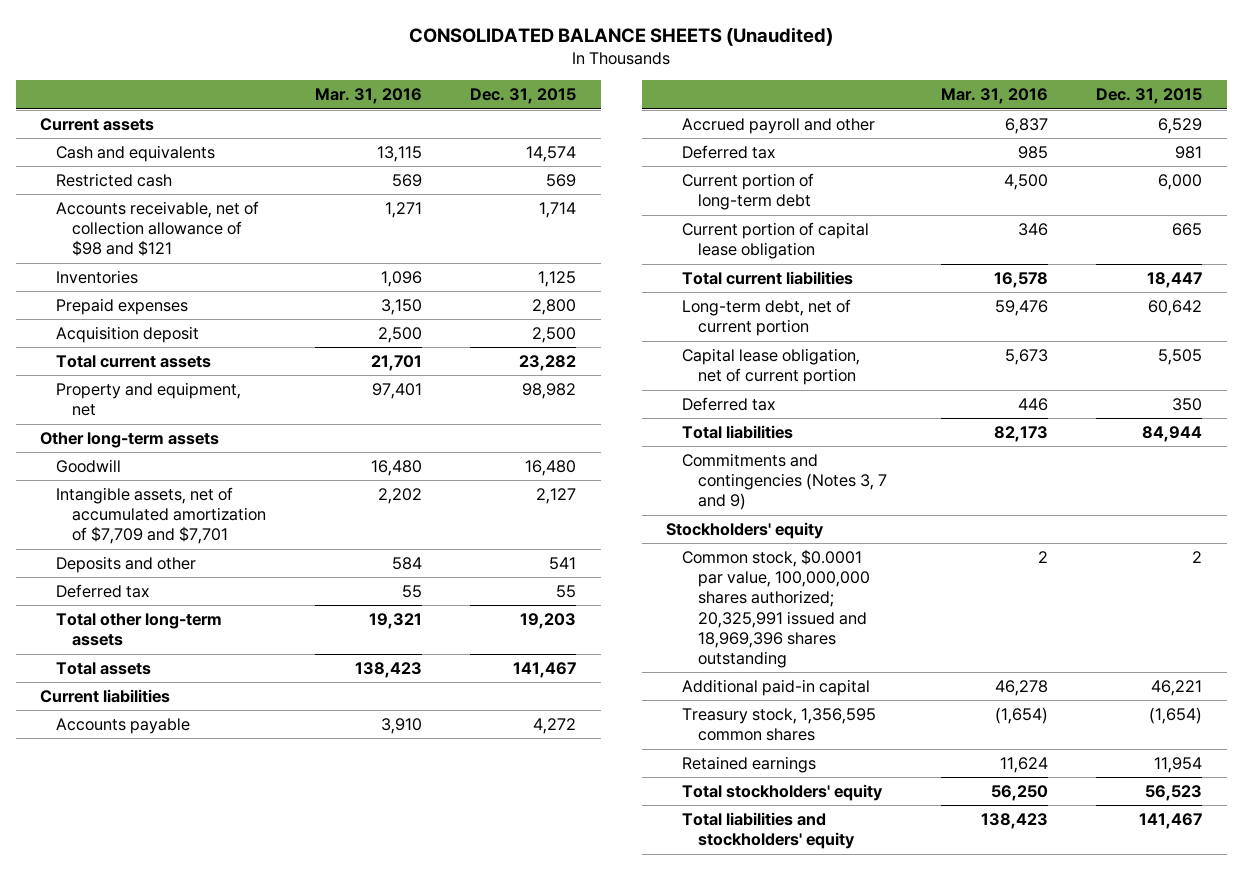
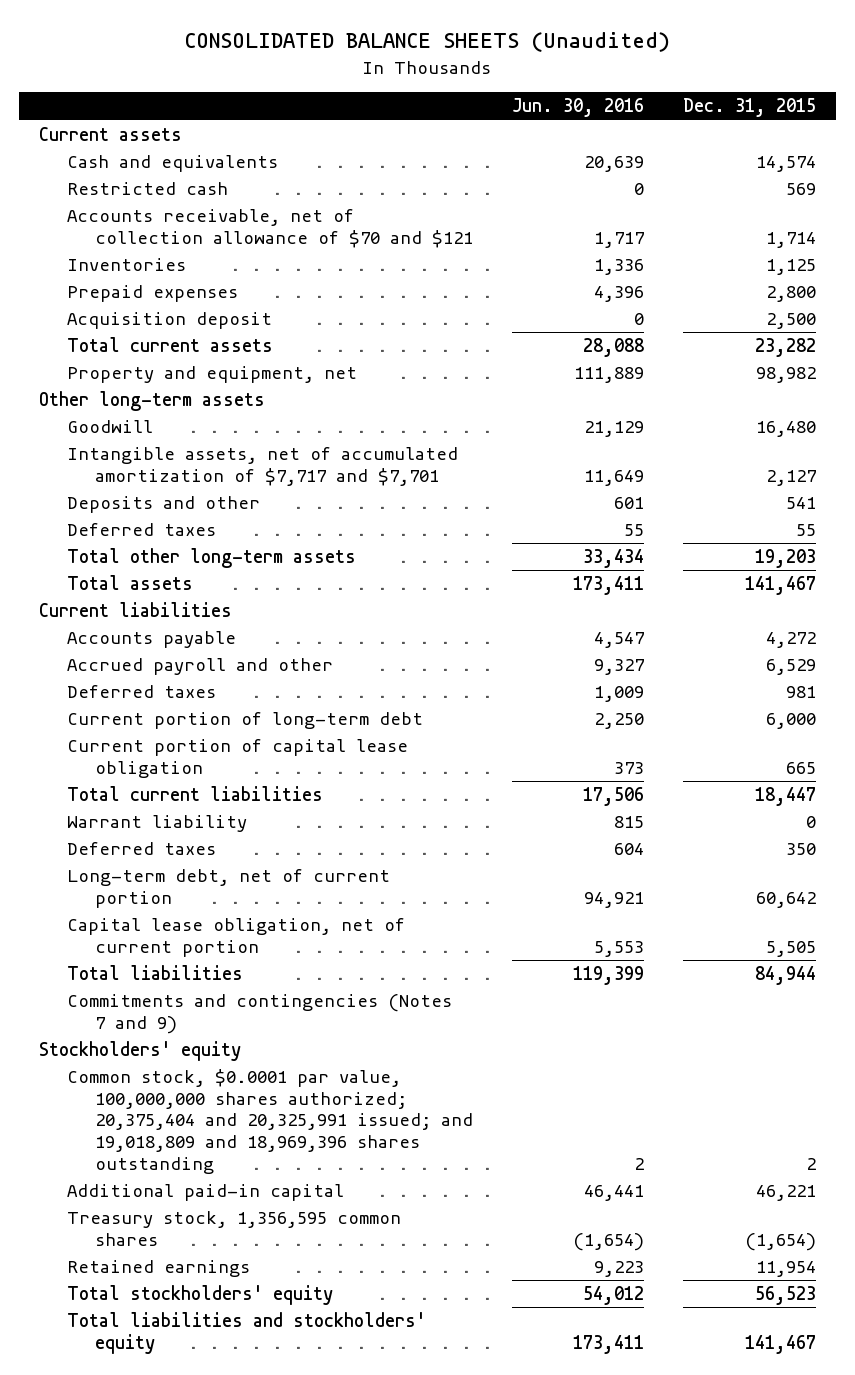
[314,88,422,105] Mar. 31, 2016 -> none
none -> [512,98,645,118] Jun. 30, 2016
[56,201,260,257] Accounts receivable, net of collection allowance of $98 and $121 -> [66,209,474,248] Accounts receivable, net of collection allowance of $70 and $121
[56,487,267,545] Intangible assets, net of accumulated amortization of $7,709 and $7,701 -> [66,447,458,486] Intangible assets, net of accumulated amortization of $7,717 and $7,701
[56,584,150,599] Deferred tax -> [66,523,216,537] Deferred taxes
[682,145,776,160] Deferred tax -> [66,685,216,699] Deferred taxes
none -> [66,815,247,833] Warrant liability
none -> [66,842,216,856] Deferred taxes
[682,397,776,412] Deferred tax -> none
[682,453,888,511] Commitments and contingencies (Notes 3, 7 and 9) -> [66,994,452,1034] Commitments and contingencies (Notes 7 and 9)
[682,549,871,669] Common stock, $0.0001 par value, 100,000,000 shares authorized; 20,325,991 issued and 18,969,396 shares outstanding -> [66,1069,474,1174] Common stock, $0.0001 par value, 100,000,000 shares authorized; 20,375,404 and 20,325,991 issued; and 19,018,809 and 18,969,396 shares outstanding

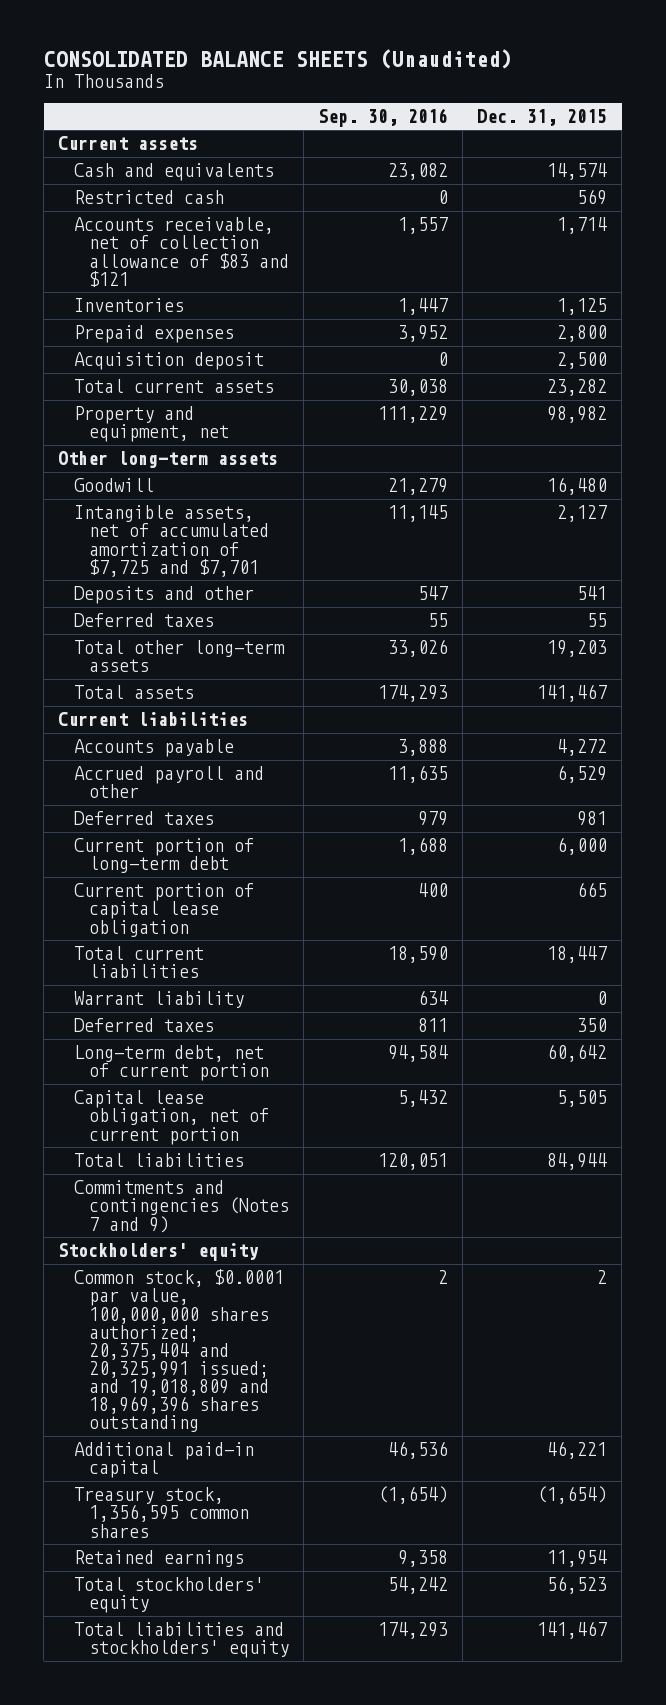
[512,98,645,118] Jun. 30, 2016 -> none
none -> [318,108,449,128] Sep. 30, 2016
[66,209,474,248] Accounts receivable, net of collection allowance of $70 and $121 -> [73,217,290,287] Accounts receivable, net of collection allowance of $83 and $121
[66,447,458,486] Intangible assets, net of accumulated amortization of $7,717 and $7,701 -> [73,505,270,577] Intangible assets, net of accumulated amortization of $7,725 and $7,701

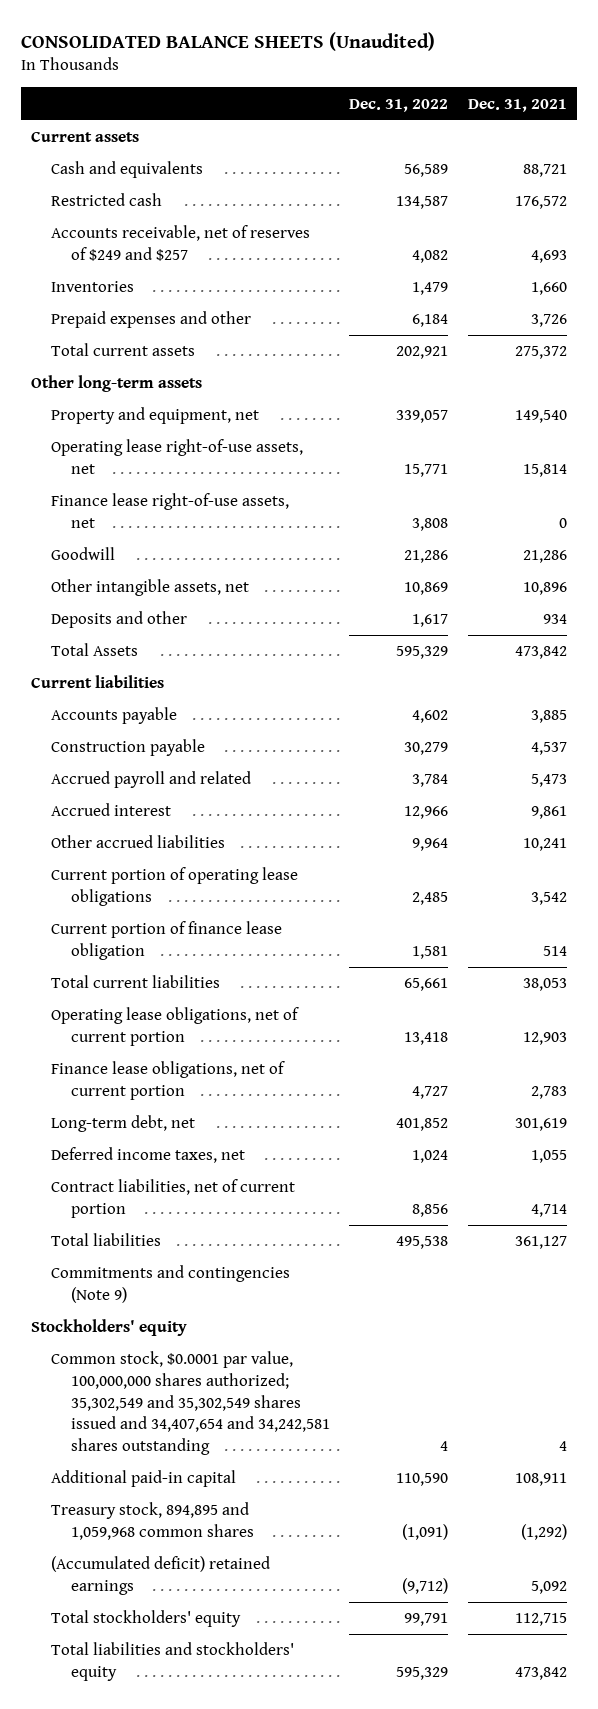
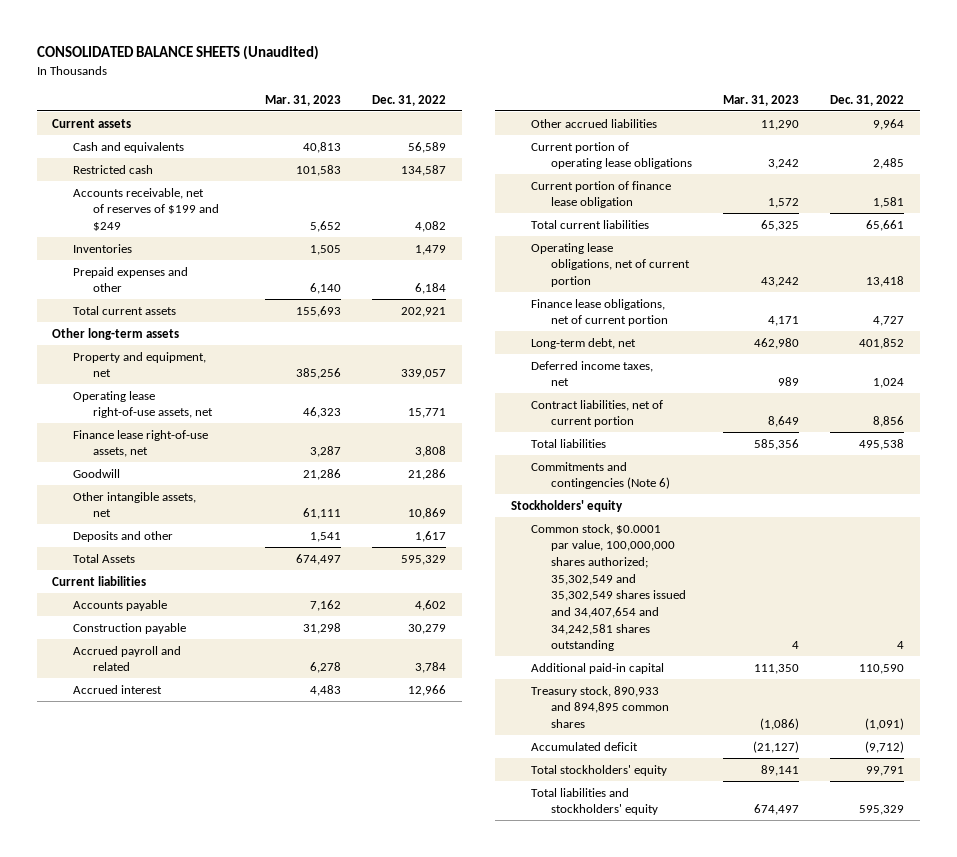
[467,98,567,112] Dec. 31, 2021 -> none
none -> [264,94,341,106] Mar. 31, 2023
[51,225,311,262] Accounts receivable, net of reserves of $249 and $257 -> [72,187,219,232] Accounts receivable, net of reserves of $199 and $249
[51,1265,291,1304] Commitments and contingencies (Note 9) -> [530,461,670,490] Commitments and contingencies (Note 6)
[51,1502,255,1541] Treasury stock, 894,895 and 1,059,968 common shares -> [530,685,669,729] Treasury stock, 890,933 and 894,895 common shares
[51,1556,271,1596] (Accumulated deficit) retained earnings -> [530,741,638,751] Accumulated deficit

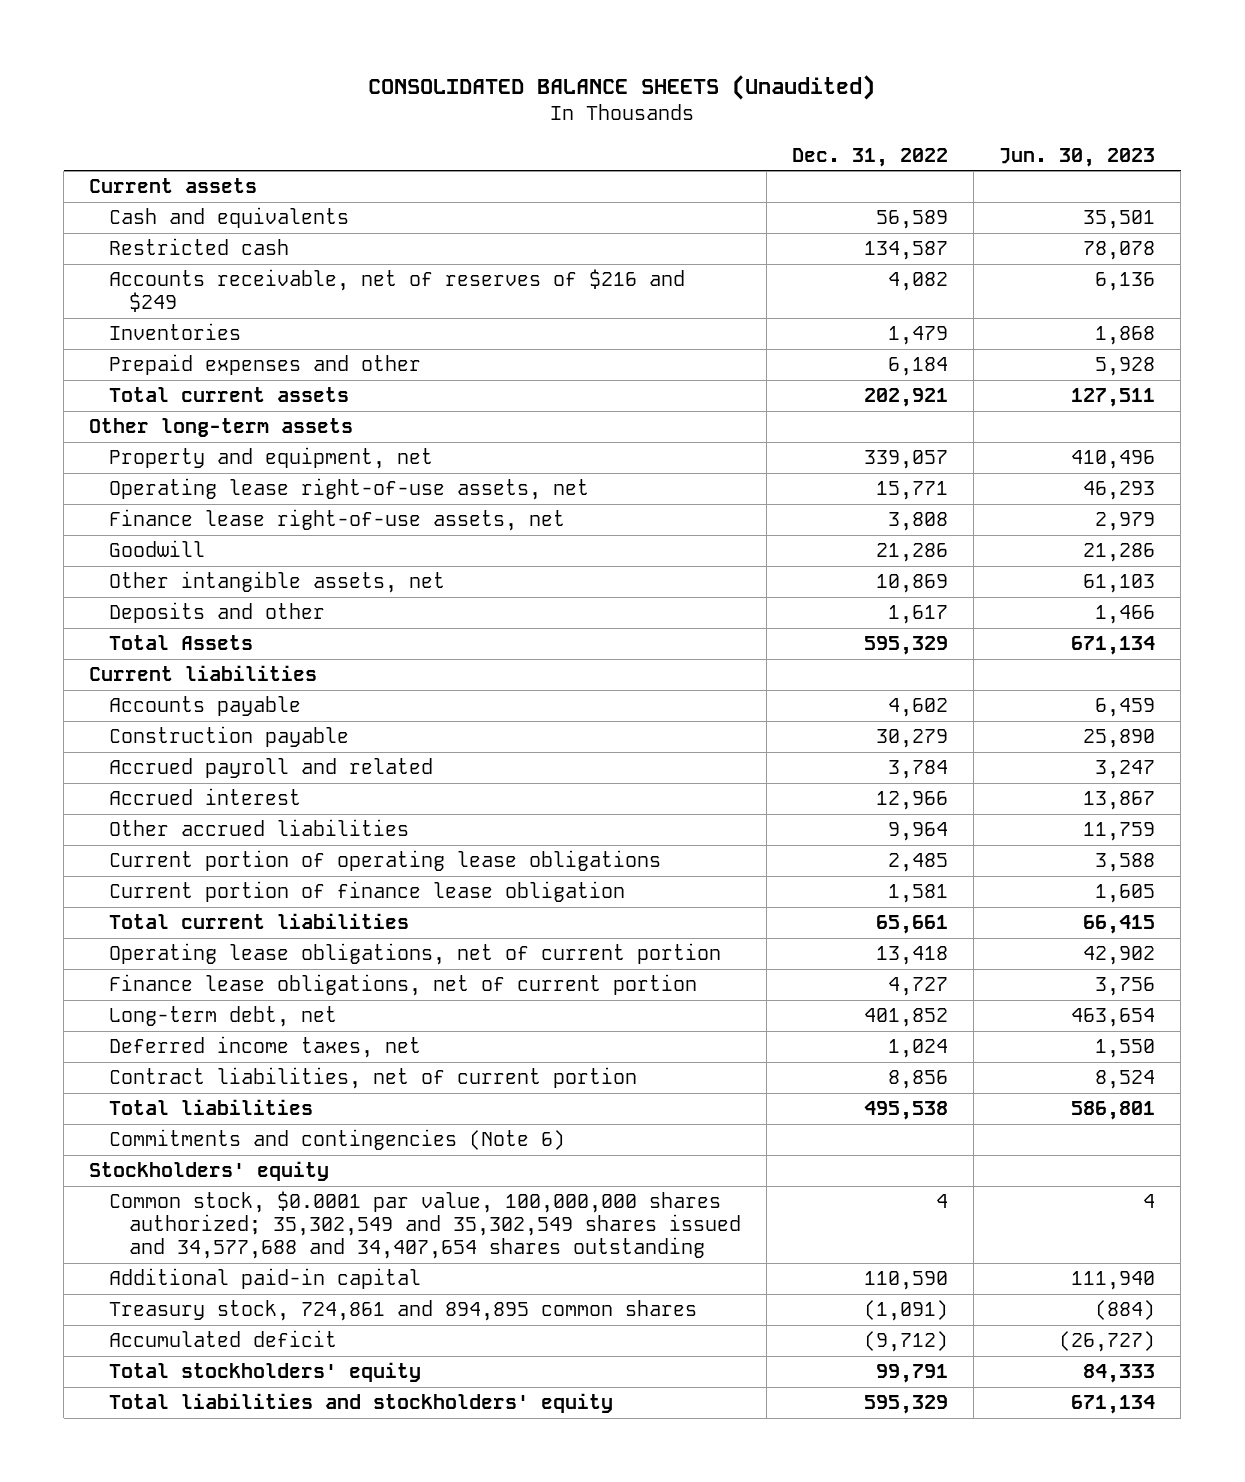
[264,94,341,106] Mar. 31, 2023 -> none
none -> [999,147,1156,167] Jun. 30, 2023
[72,187,219,232] Accounts receivable, net of reserves of $199 and $249 -> [109,269,686,313] Accounts receivable, net of reserves of $216 and $249
[530,523,686,652] Common stock, $0.0001 par value, 100,000,000 shares authorized; 35,302,549 and 35,302,549 shares issued and 34,407,654 and 34,242,581 shares outstanding -> [109,1191,742,1260] Common stock, $0.0001 par value, 100,000,000 shares authorized; 35,302,549 and 35,302,549 shares issued and 34,577,688 and 34,407,654 shares outstanding
[530,685,669,729] Treasury stock, 890,933 and 894,895 common shares -> [109,1300,698,1322] Treasury stock, 724,861 and 894,895 common shares

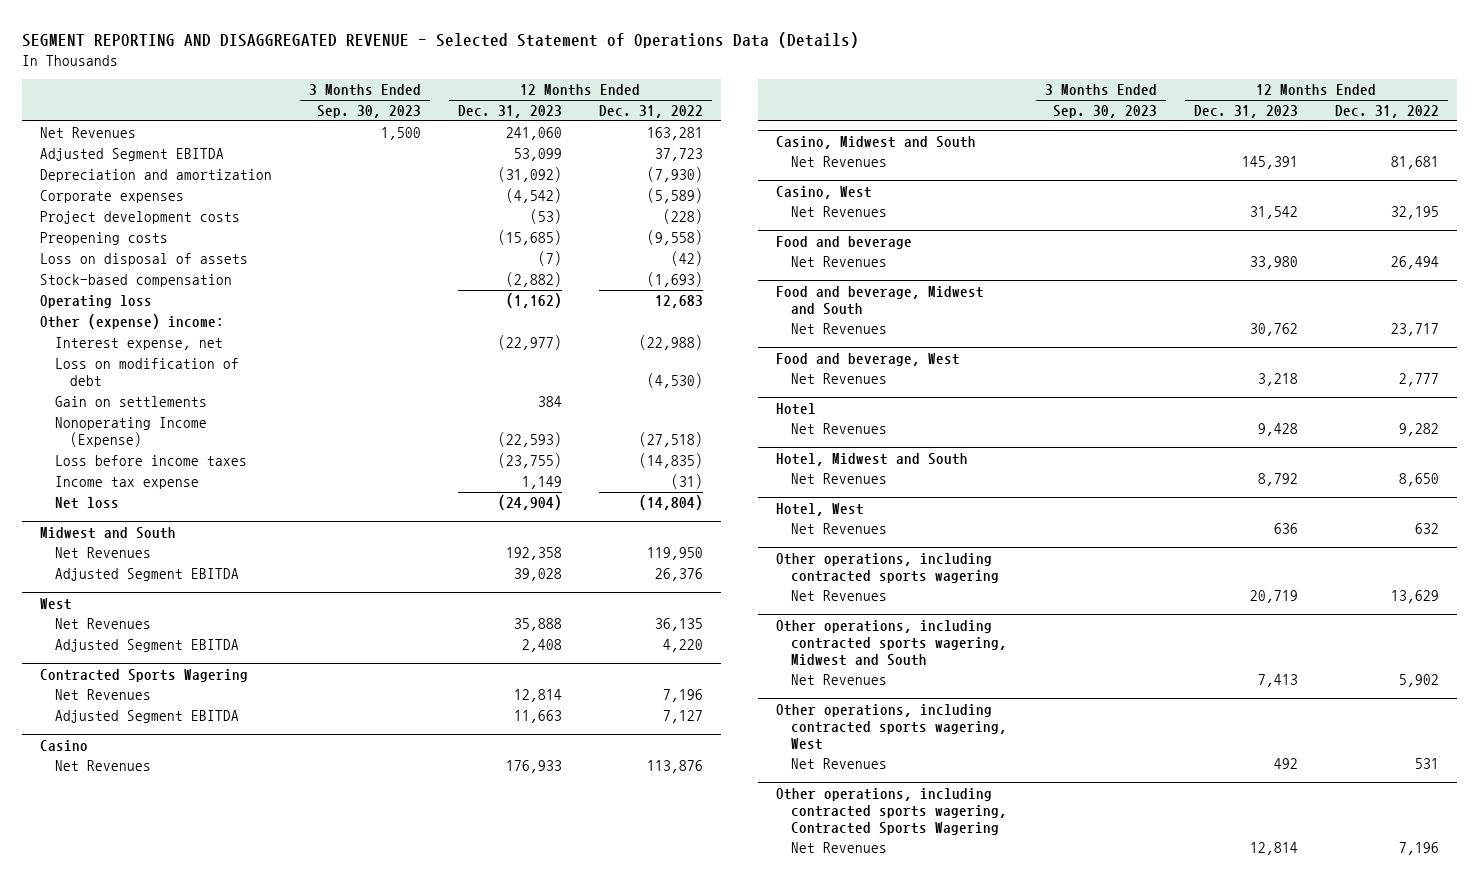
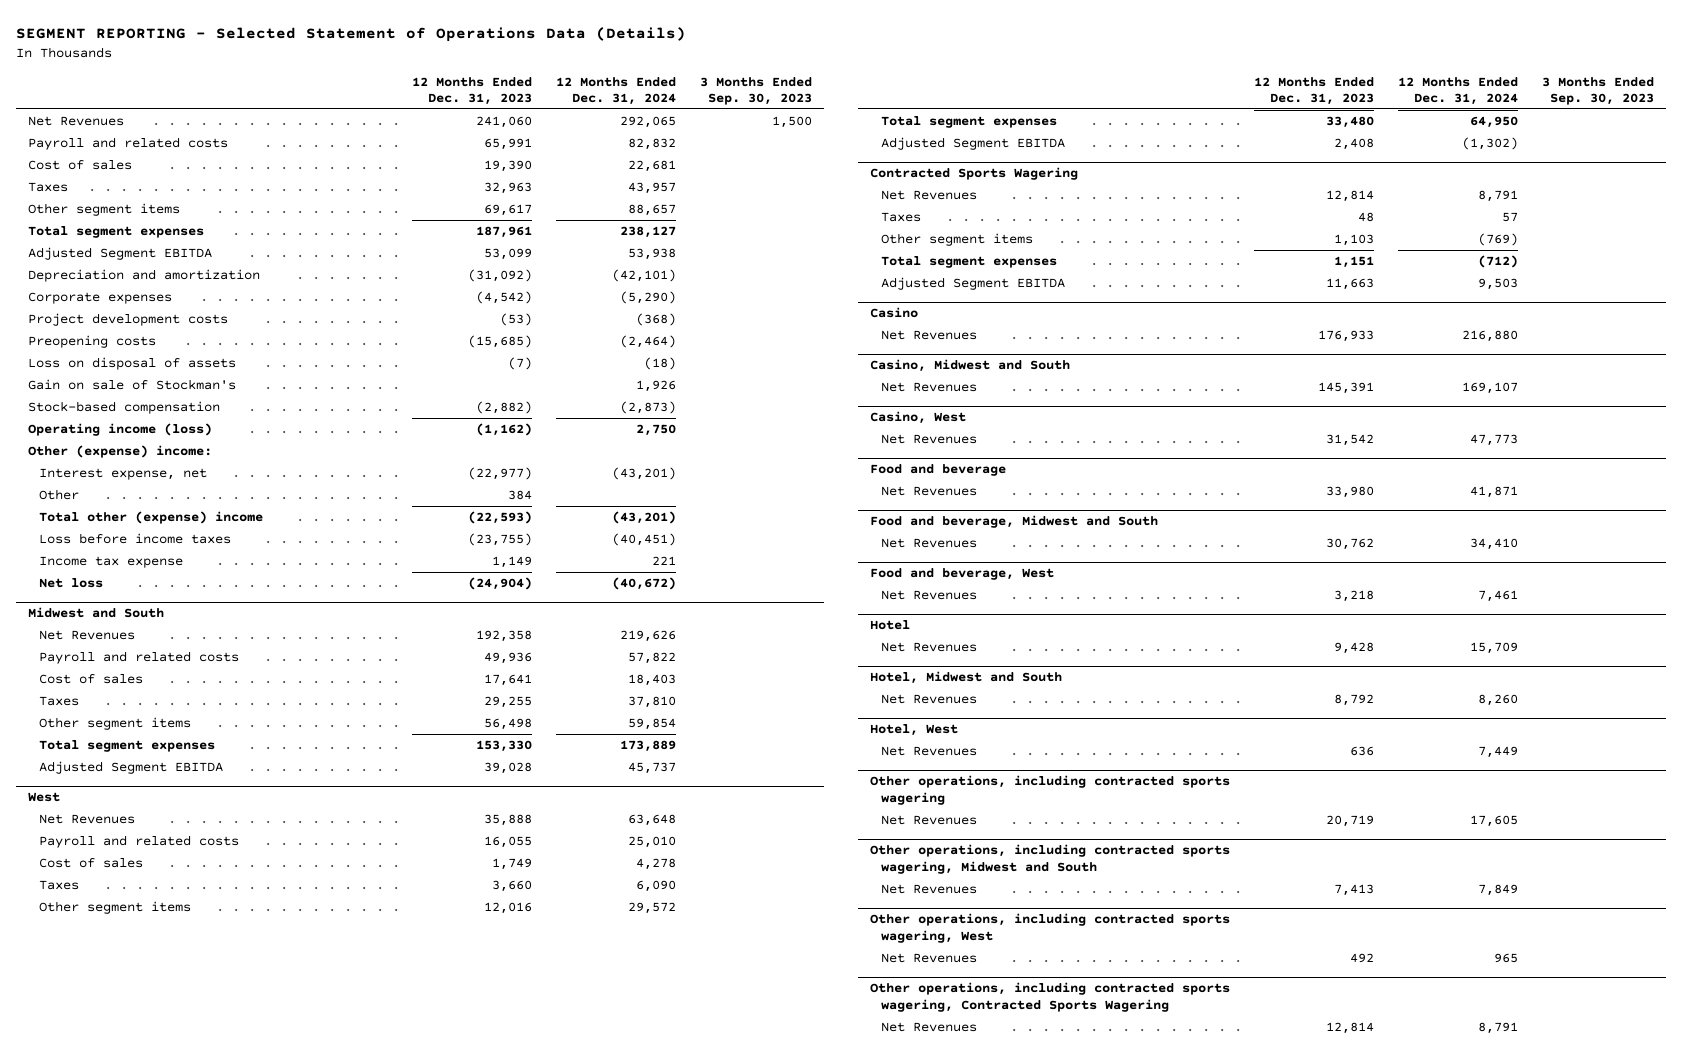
[22,31,860,48] SEGMENT REPORTING AND DISAGGREGATED REVENUE - Selected Statement of Operations Data (Details) -> [16,26,687,42] SEGMENT REPORTING - Selected Statement of Operations Data (Details)
[598,105,703,119] Dec. 31, 2022 -> none
none -> [555,76,676,105] 12 Months Ended Dec. 31, 2024
none -> [28,137,229,151] Payroll and related costs
none -> [28,160,133,171] Cost of sales
none -> [28,182,69,193] Taxes
none -> [28,203,181,217] Other segment items
none -> [28,226,205,239] Total segment expenses
none -> [28,379,237,391] Gain on sale of Stockman's
[40,295,153,309] Operating loss -> [28,423,213,437] Operating income (loss)
[55,358,240,387] Loss on modification of debt -> none
[55,396,208,408] Gain on settlements -> [39,489,80,501] Other
[55,417,208,448] Nonoperating Income (Expense) -> [39,511,264,525] Total other (expense) income
none -> [39,651,240,665] Payroll and related costs
none -> [39,674,144,685] Cost of sales
none -> [39,696,80,707] Taxes
none -> [39,717,192,731] Other segment items
none -> [39,740,216,753] Total segment expenses
none -> [39,835,240,849] Payroll and related costs
none -> [39,858,144,869] Cost of sales
none -> [39,880,80,891] Taxes
none -> [39,901,192,915] Other segment items
none -> [881,116,1058,129] Total segment expenses
none -> [881,212,922,223] Taxes
none -> [881,233,1034,247] Other segment items
none -> [881,256,1058,269] Total segment expenses

